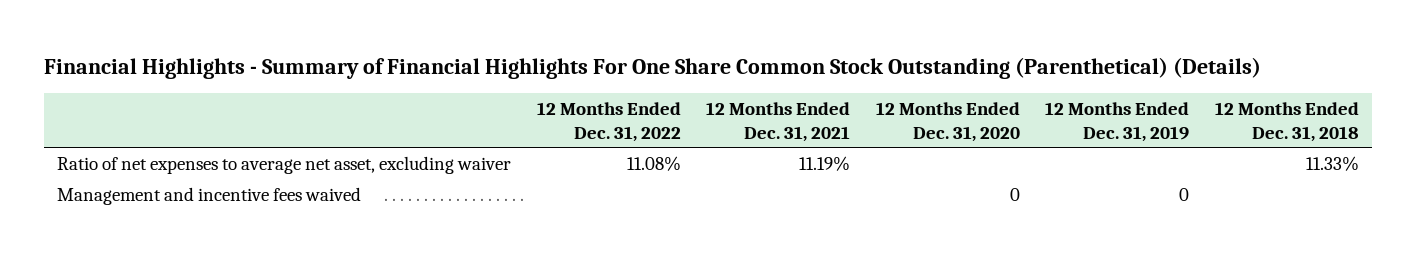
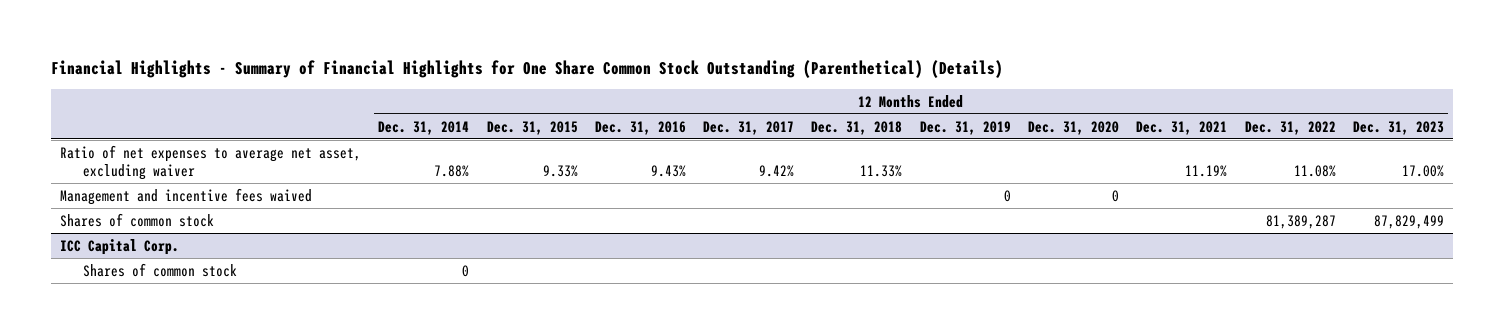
[44,56,1262,79] Financial Highlights - Summary of Financial Highlights For One Share Common Stock Outstanding (Parenthetical) (Details) -> [51,60,1004,79] Financial Highlights - Summary of Financial Highlights for One Share Common Stock Outstanding (Parenthetical) (Details)
none -> [378,120,470,135] Dec. 31, 2014
none -> [486,120,578,135] Dec. 31, 2015
none -> [594,120,686,135] Dec. 31, 2016
none -> [703,120,795,135] Dec. 31, 2017
none -> [1353,120,1445,135] Dec. 31, 2023
none -> [59,212,214,227] Shares of common stock
none -> [59,238,179,255] ICC Capital Corp.
none -> [83,262,238,277] Shares of common stock

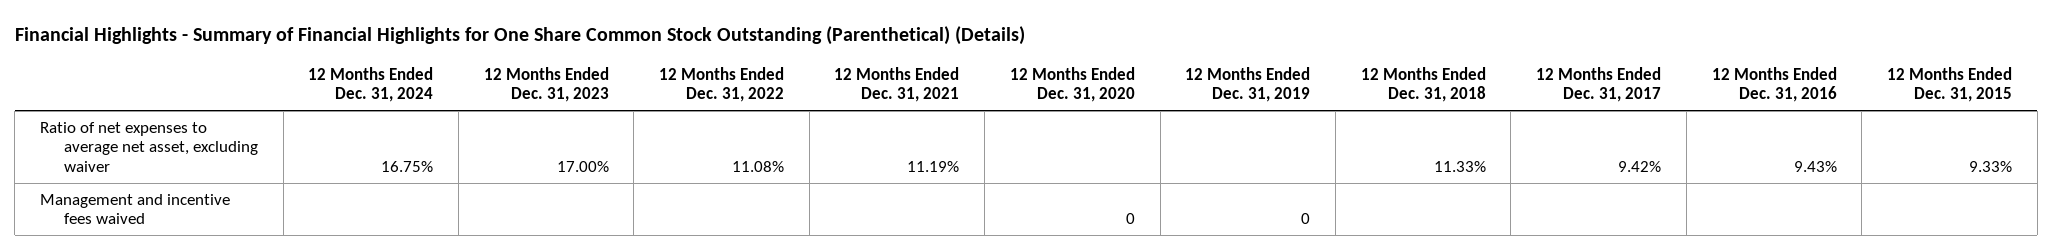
[378,120,470,135] Dec. 31, 2014 -> none
none -> [308,66,434,103] 12 Months Ended Dec. 31, 2024
[59,212,214,227] Shares of common stock -> none
[59,238,179,255] ICC Capital Corp. -> none
[83,262,238,277] Shares of common stock -> none

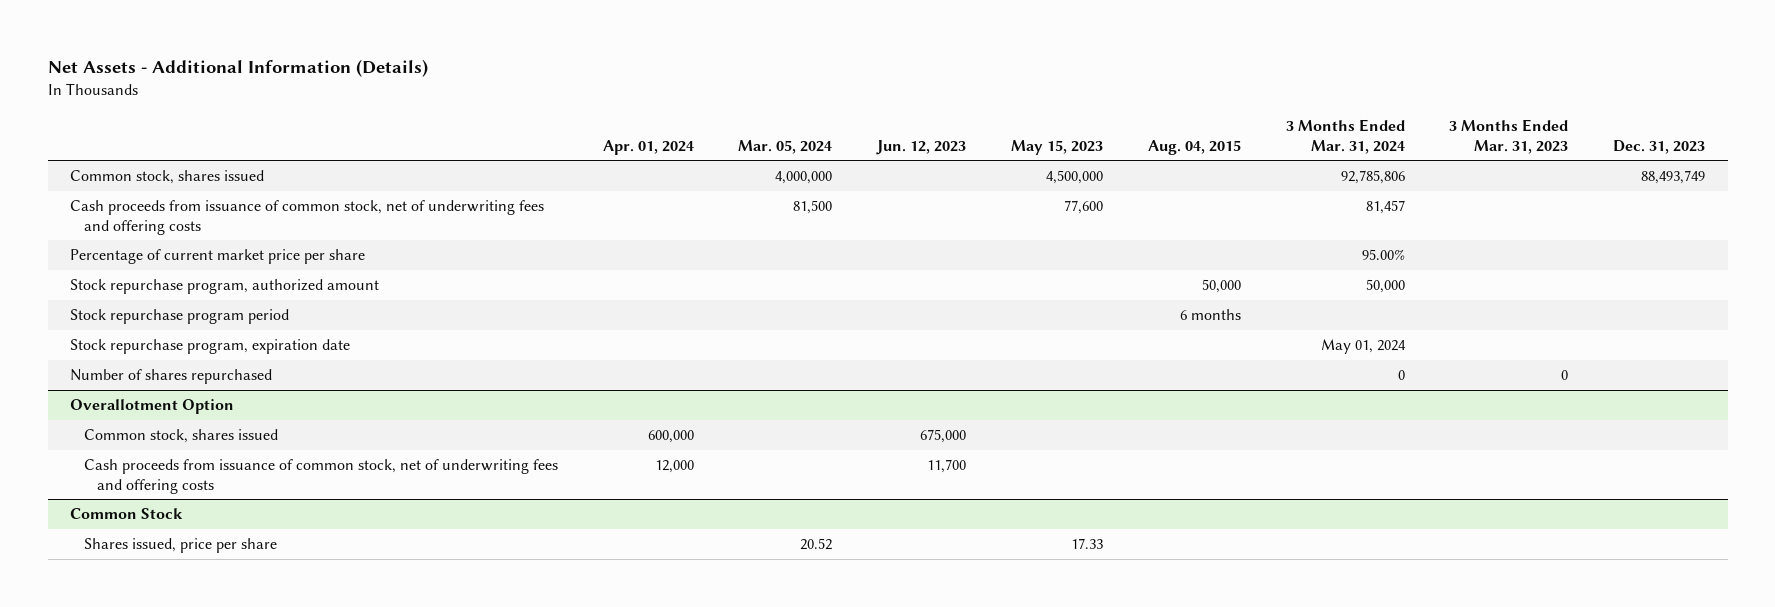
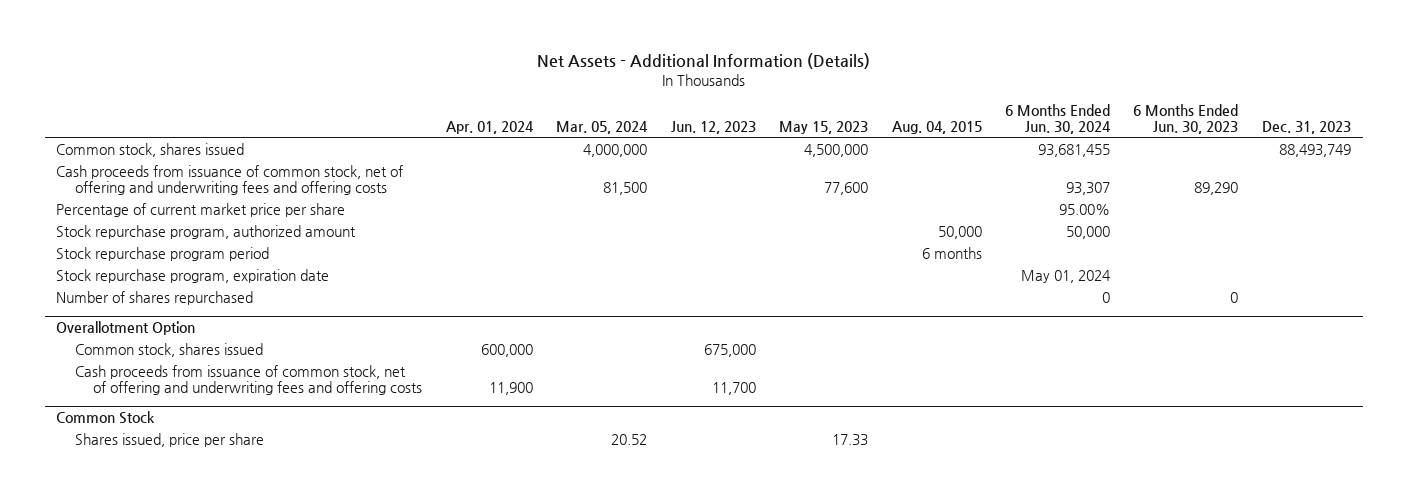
[1285,119,1405,154] 3 Months Ended Mar. 31, 2024 -> none
[1449,119,1569,154] 3 Months Ended Mar. 31, 2023 -> none
none -> [1004,103,1111,135] 6 Months Ended Jun. 30, 2024
none -> [1133,103,1239,135] 6 Months Ended Jun. 30, 2023
[70,200,545,235] Cash proceeds from issuance of common stock, net of underwriting fees and offering costs -> [56,164,404,196] Cash proceeds from issuance of common stock, net of offering and underwriting fees and offering costs
[83,459,558,494] Cash proceeds from issuance of common stock, net of underwriting fees and offering costs -> [74,364,423,396] Cash proceeds from issuance of common stock, net of offering and underwriting fees and offering costs
[654,460,694,474] 12,000 -> [488,382,533,396] 11,900

